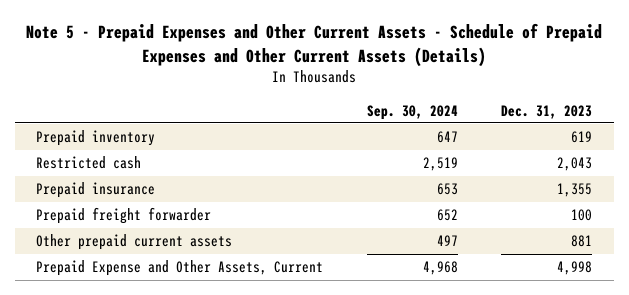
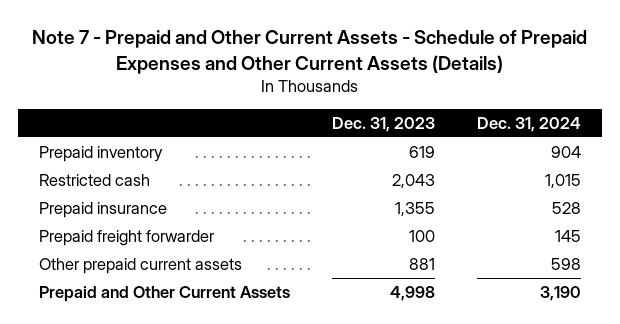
[26,23,603,67] Note 5 - Prepaid Expenses and Other Current Assets - Schedule of Prepaid Expenses and Other Current Assets (Details) -> [31,29,587,74] Note 7 - Prepaid and Other Current Assets - Schedule of Prepaid Expenses and Other Current Assets (Details)
[366,104,458,120] Sep. 30, 2024 -> none
none -> [476,116,581,132] Dec. 31, 2024
[36,260,324,277] Prepaid Expense and Other Assets, Current -> [38,285,290,302] Prepaid and Other Current Assets

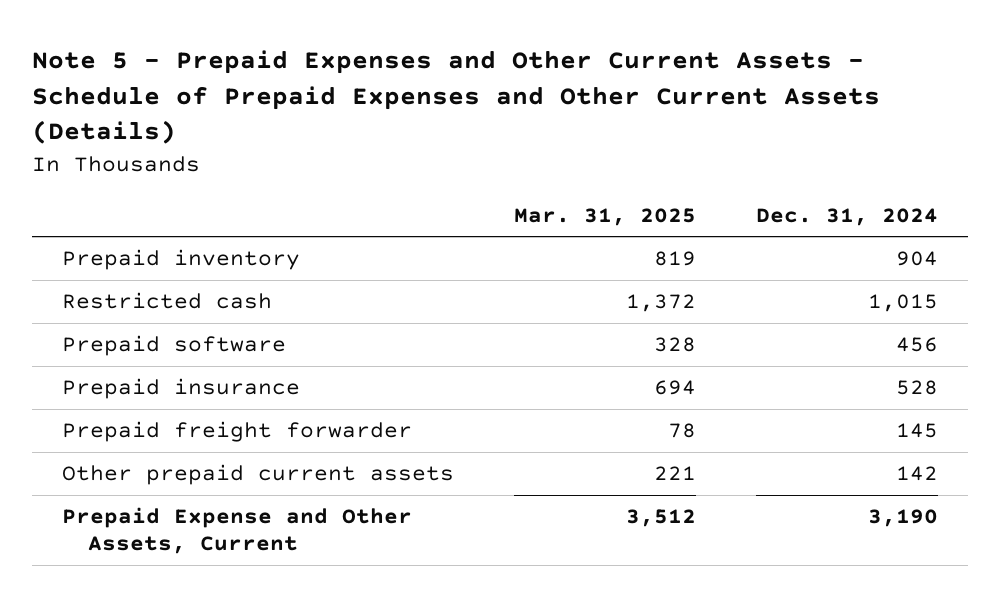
[31,29,587,74] Note 7 - Prepaid and Other Current Assets - Schedule of Prepaid Expenses and Other Current Assets (Details) -> [32,50,881,145] Note 5 - Prepaid Expenses and Other Current Assets - Schedule of Prepaid Expenses and Other Current Assets (Details)
[331,116,435,132] Dec. 31, 2023 -> none
none -> [514,207,697,226] Mar. 31, 2025
none -> [62,335,287,357] Prepaid software
[550,257,581,270] 598 -> [896,466,939,482] 142
[38,285,290,302] Prepaid and Other Current Assets -> [62,507,413,555] Prepaid Expense and Other Assets, Current

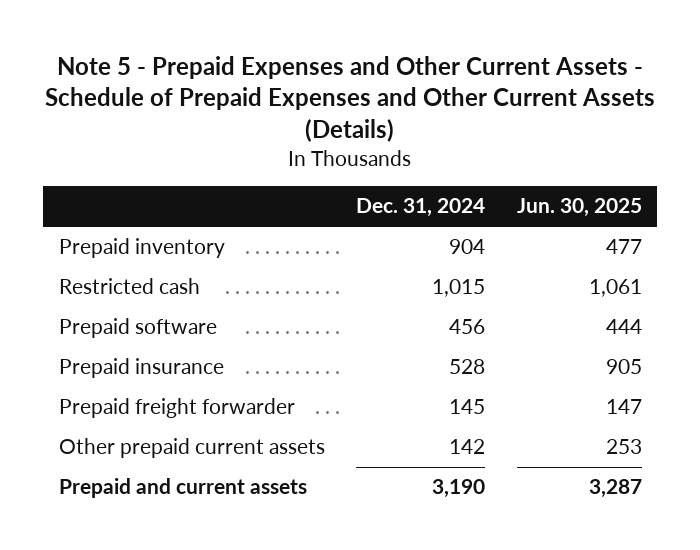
[514,207,697,226] Mar. 31, 2025 -> none
none -> [516,198,642,218] Jun. 30, 2025
[62,507,413,555] Prepaid Expense and Other Assets, Current -> [58,478,307,499] Prepaid and current assets

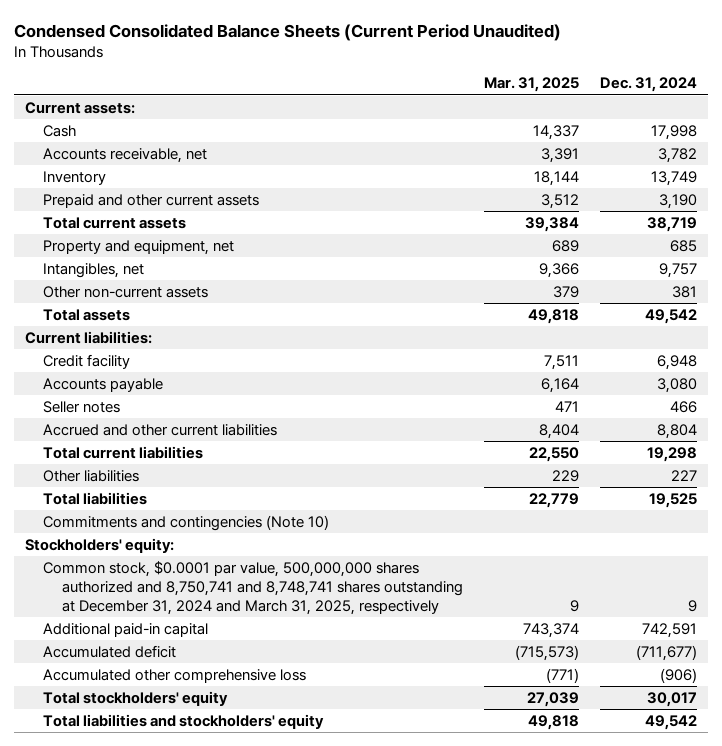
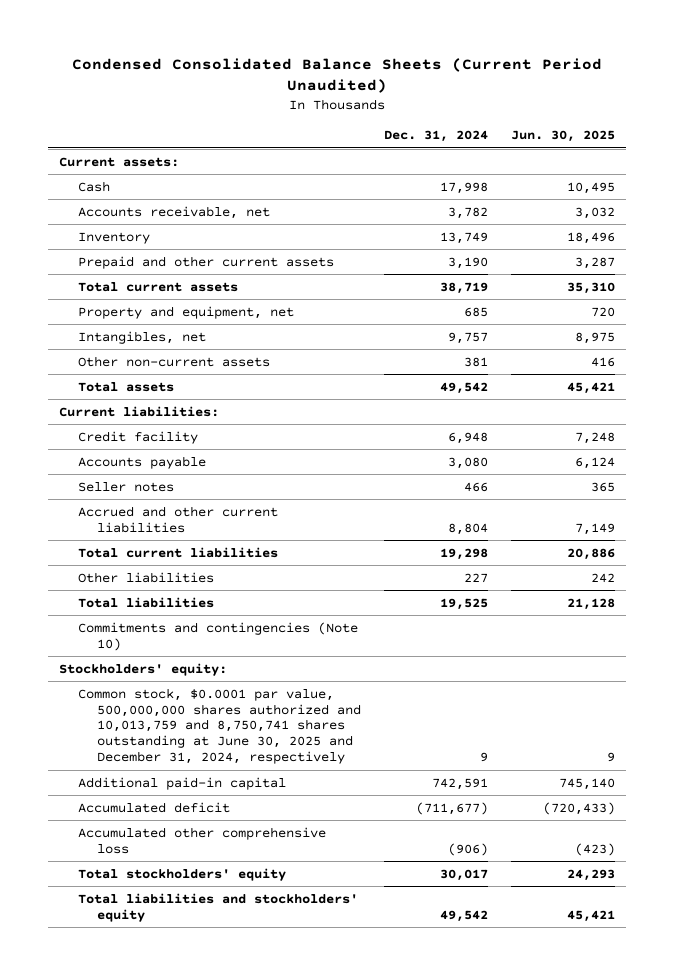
[484,77,580,93] Mar. 31, 2025 -> none
none -> [510,130,615,143] Jun. 30, 2025
[43,560,463,615] Common stock, $0.0001 par value, 500,000,000 shares authorized and 8,750,741 and 8,748,741 shares outstanding at December 31, 2024 and March 31, 2025, respectively -> [78,687,362,765] Common stock, $0.0001 par value, 500,000,000 shares authorized and 10,013,759 and 8,750,741 shares outstanding at June 30, 2025 and December 31, 2024, respectively

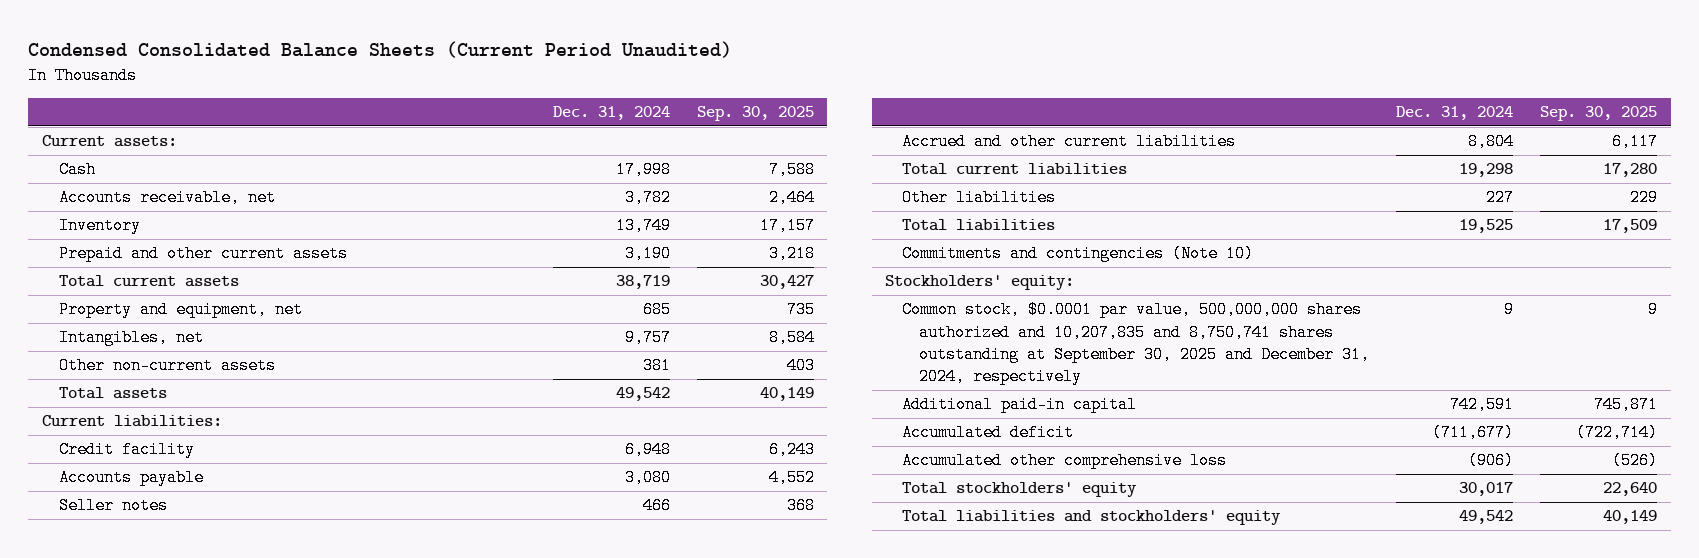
[510,130,615,143] Jun. 30, 2025 -> none
none -> [696,106,814,122] Sep. 30, 2025
[78,687,362,765] Common stock, $0.0001 par value, 500,000,000 shares authorized and 10,013,759 and 8,750,741 shares outstanding at June 30, 2025 and December 31, 2024, respectively -> [902,301,1371,386] Common stock, $0.0001 par value, 500,000,000 shares authorized and 10,207,835 and 8,750,741 shares outstanding at September 30, 2025 and December 31, 2024, respectively

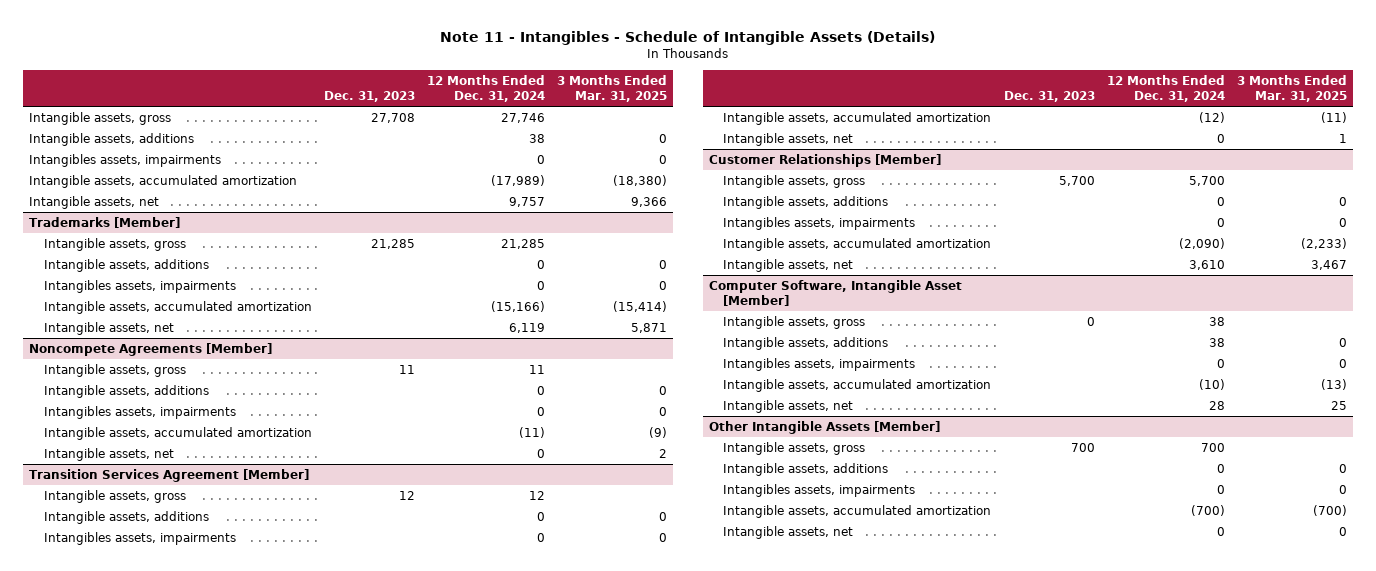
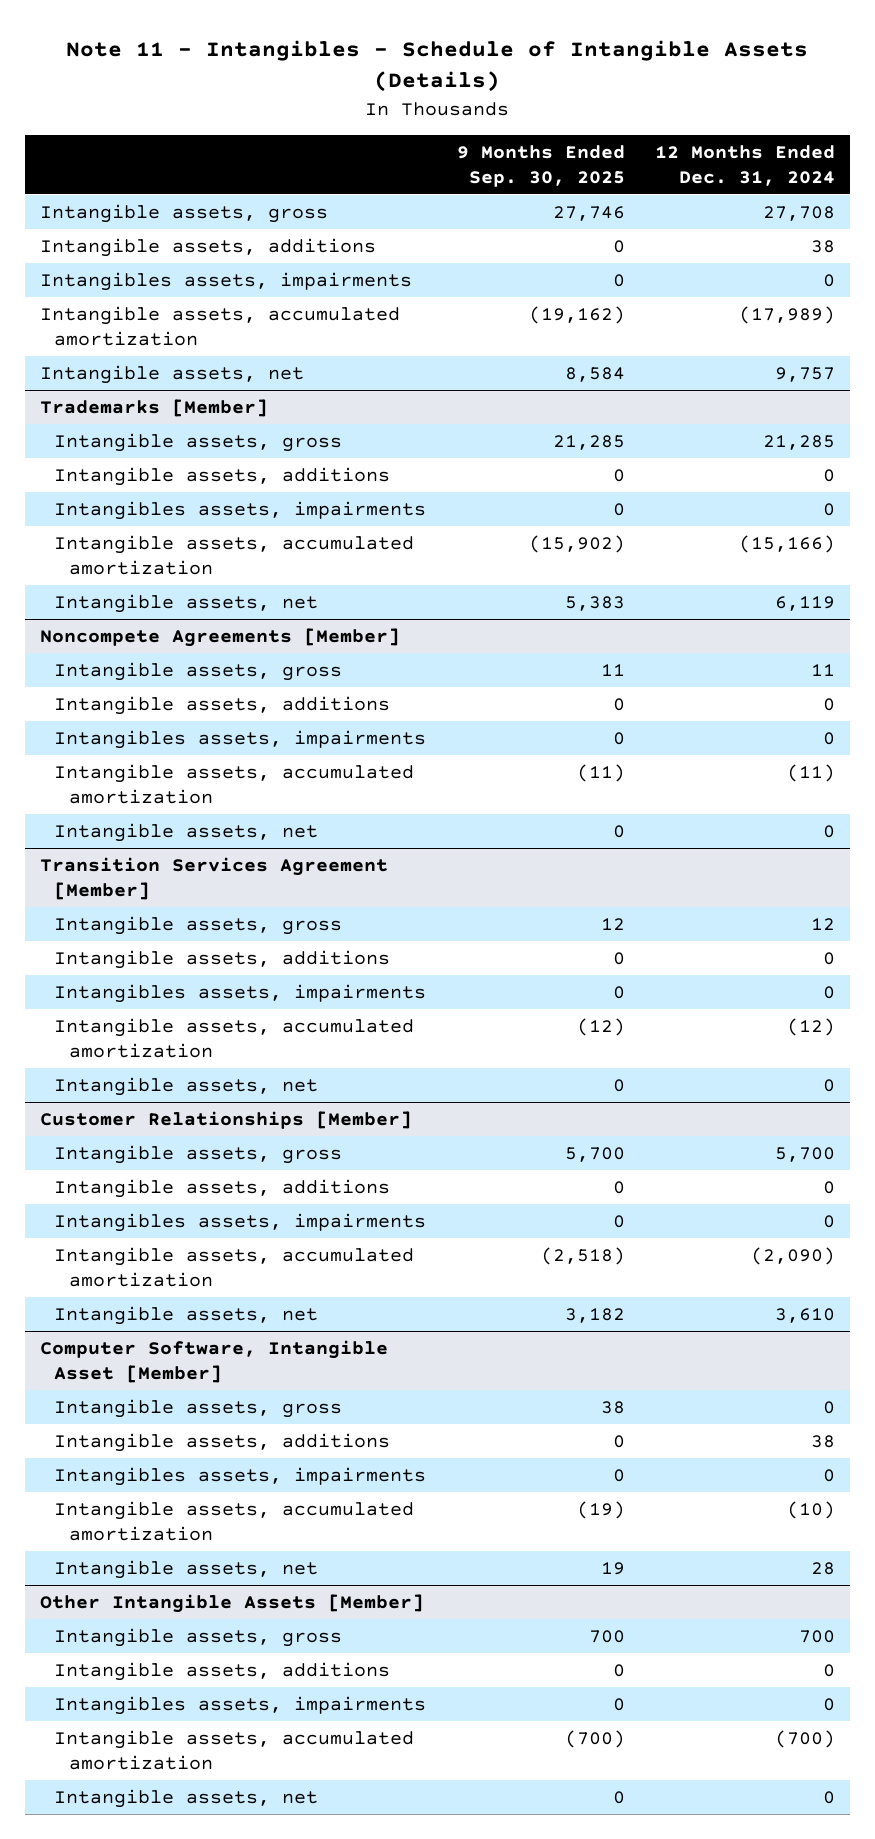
[323,91,415,103] Dec. 31, 2023 -> none
[557,74,668,103] 3 Months Ended Mar. 31, 2025 -> none
none -> [456,144,625,187] 9 Months Ended Sep. 30, 2025
[500,112,545,123] 27,746 -> [763,205,836,221] 27,708
[1208,316,1225,326] 38 -> [823,1400,836,1414] 0

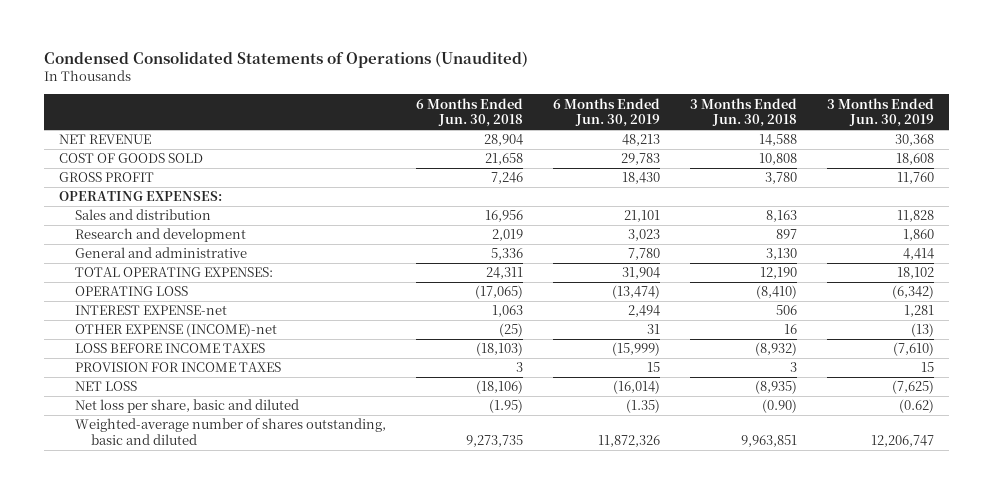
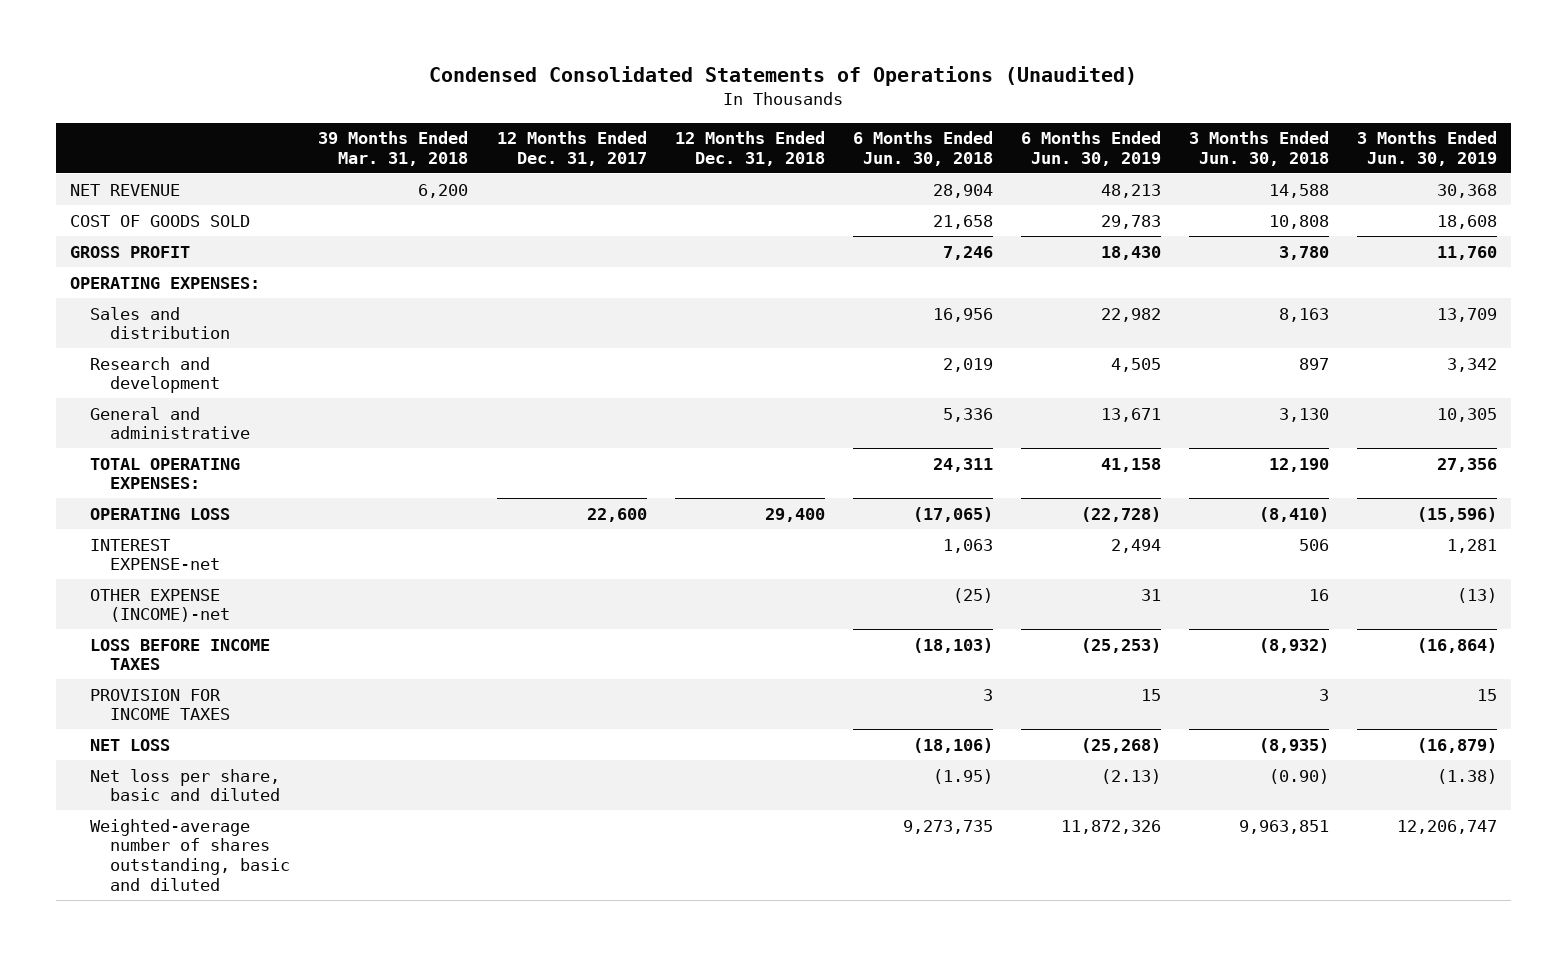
none -> [318,131,469,166] 39 Months Ended Mar. 31, 2018
none -> [496,131,647,166] 12 Months Ended Dec. 31, 2017
none -> [674,131,825,166] 12 Months Ended Dec. 31, 2018
[623,210,660,223] 21,101 -> [1100,307,1161,322] 22,982
[896,210,934,223] 11,828 -> [1436,307,1497,322] 13,709
[627,229,660,242] 3,023 -> [1110,357,1161,372] 4,505
[902,229,934,242] 1,860 -> [1446,357,1497,372] 3,342
[627,248,660,261] 7,780 -> [1100,407,1161,422] 13,671
[902,248,934,261] 4,414 -> [1436,407,1497,422] 10,305
[621,267,660,280] 31,904 -> [1100,457,1161,472] 41,158
[896,267,934,280] 18,102 -> [1436,457,1497,472] 27,356
[611,285,660,300] (13,474) -> [1080,506,1161,522] (22,728)
[891,285,934,300] (6,342) -> [1416,506,1497,522] (15,596)
[611,342,660,357] (15,999) -> [1080,637,1161,653] (25,253)
[892,342,934,357] (7,610) -> [1416,637,1497,653] (16,864)
[612,380,660,395] (16,014) -> [1080,737,1161,753] (25,268)
[891,380,934,395] (7,625) -> [1416,737,1497,753] (16,879)
[625,399,660,414] (1.35) -> [1100,768,1161,784] (2.13)
[898,399,934,414] (0.62) -> [1436,768,1497,784] (1.38)

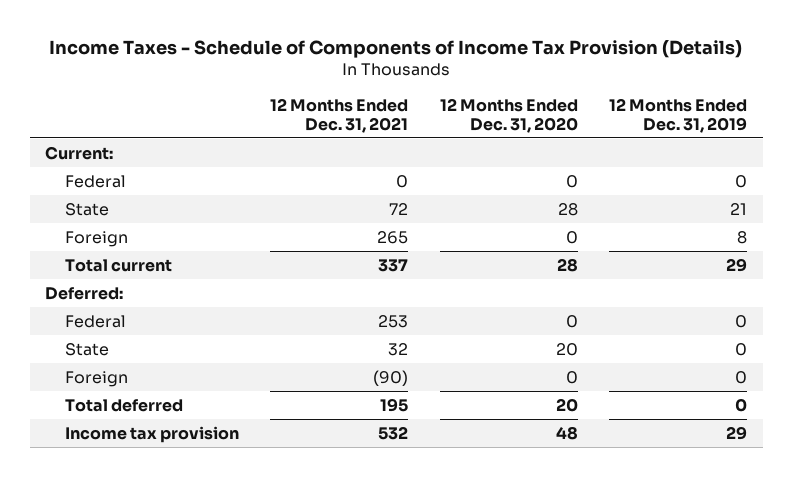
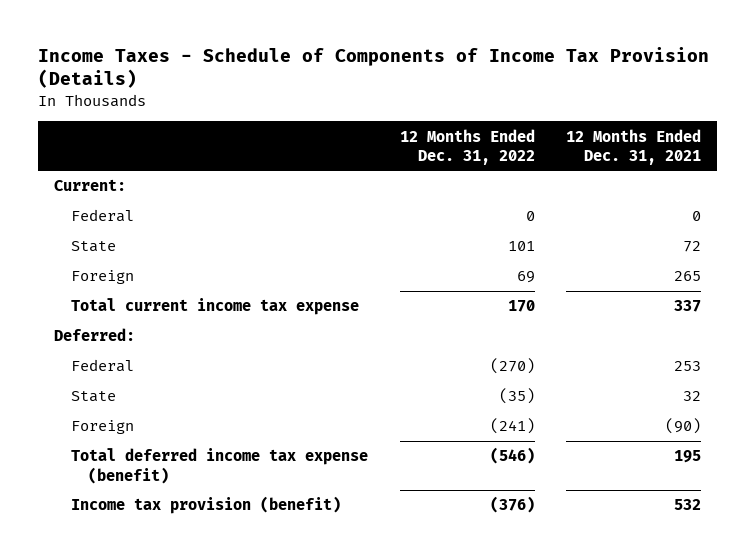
[439,97,578,133] 12 Months Ended Dec. 31, 2020 -> none
[609,97,748,133] 12 Months Ended Dec. 31, 2019 -> none
none -> [399,128,535,165] 12 Months Ended Dec. 31, 2022
[65,258,173,272] Total current -> [70,298,359,316] Total current income tax expense
[65,398,184,412] Total deferred -> [70,448,368,484] Total deferred income tax expense (benefit)
[65,425,240,443] Income tax provision -> [70,496,341,515] Income tax provision (benefit)

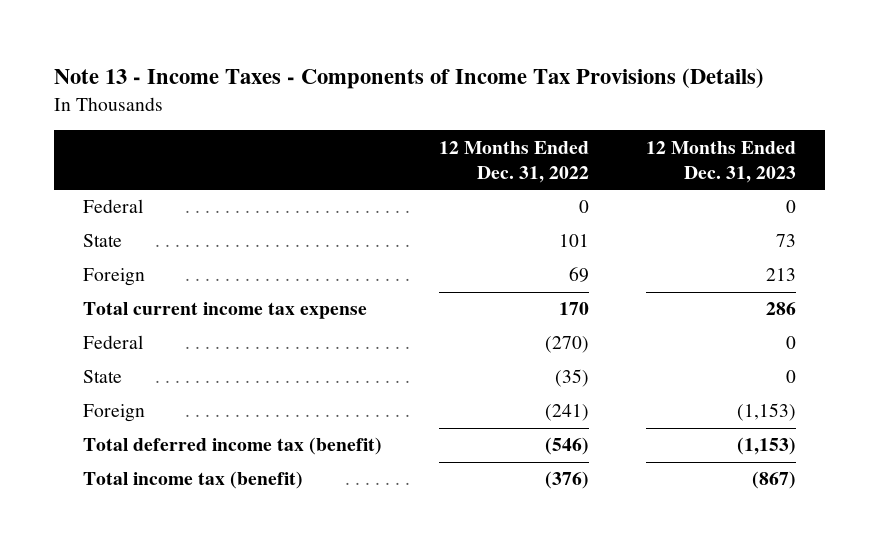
[38,46,710,89] Income Taxes - Schedule of Components of Income Tax Provision (Details) -> [53,68,764,90] Note 13 - Income Taxes - Components of Income Tax Provisions (Details)
[566,128,702,165] 12 Months Ended Dec. 31, 2021 -> none
none -> [646,140,797,183] 12 Months Ended Dec. 31, 2023
[53,179,126,192] Current: -> none
[53,328,135,342] Deferred: -> none
[70,448,368,484] Total deferred income tax expense (benefit) -> [82,437,382,456] Total deferred income tax (benefit)
[70,496,341,515] Income tax provision (benefit) -> [82,471,303,490] Total income tax (benefit)

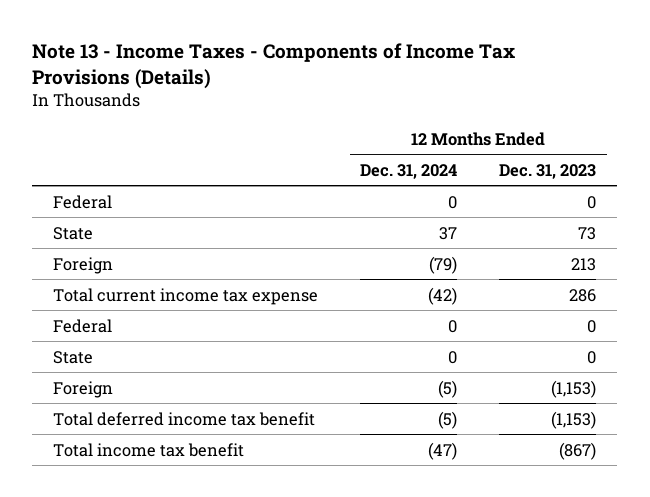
[438,140,589,183] 12 Months Ended Dec. 31, 2022 -> none
none -> [360,163,458,179] Dec. 31, 2024
[82,437,382,456] Total deferred income tax (benefit) -> [53,411,316,426] Total deferred income tax benefit
[82,471,303,490] Total income tax (benefit) -> [53,442,245,457] Total income tax benefit

